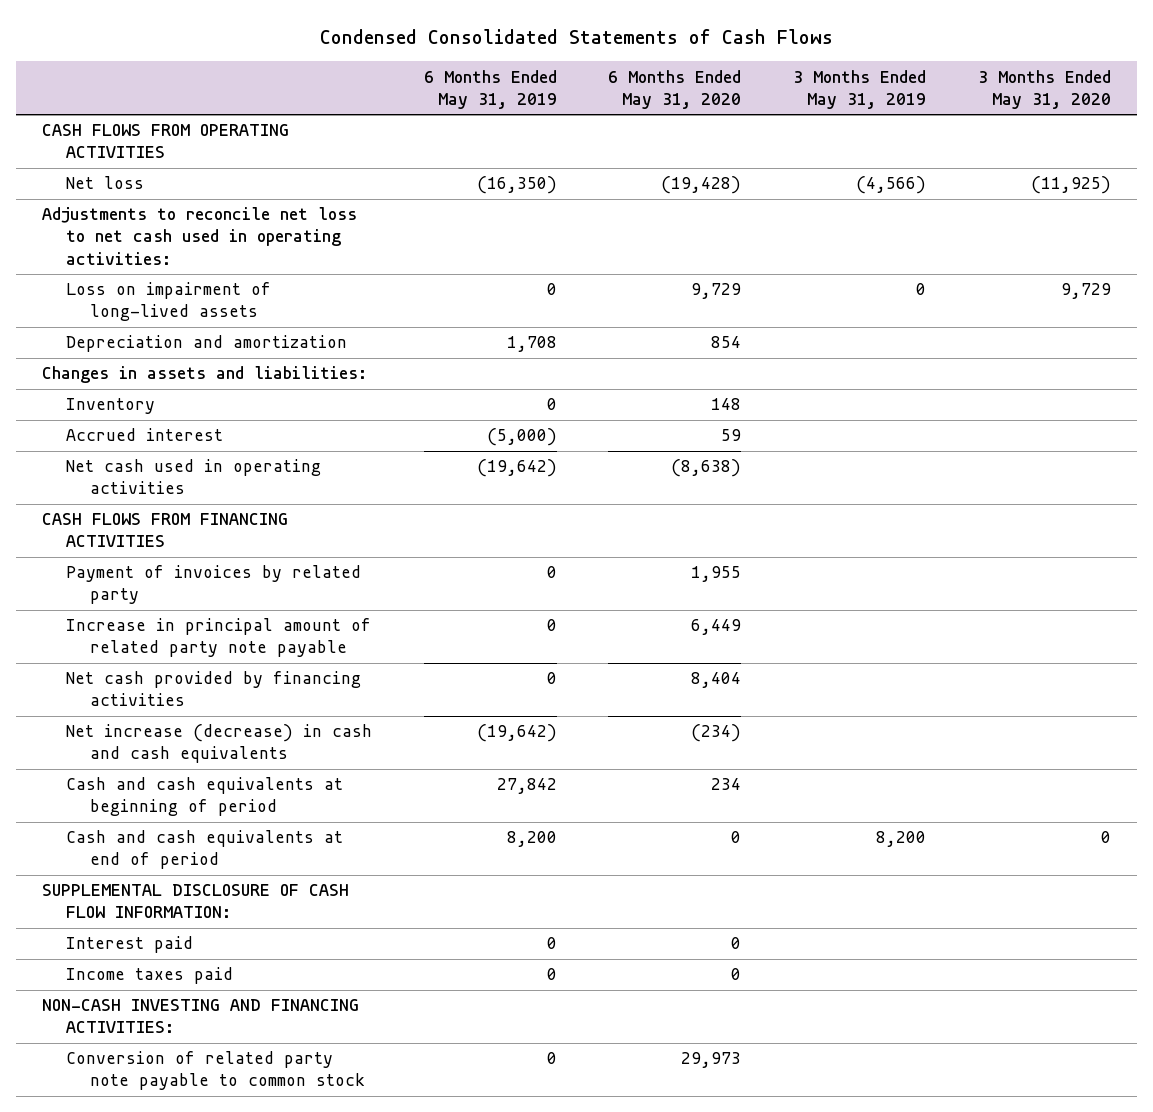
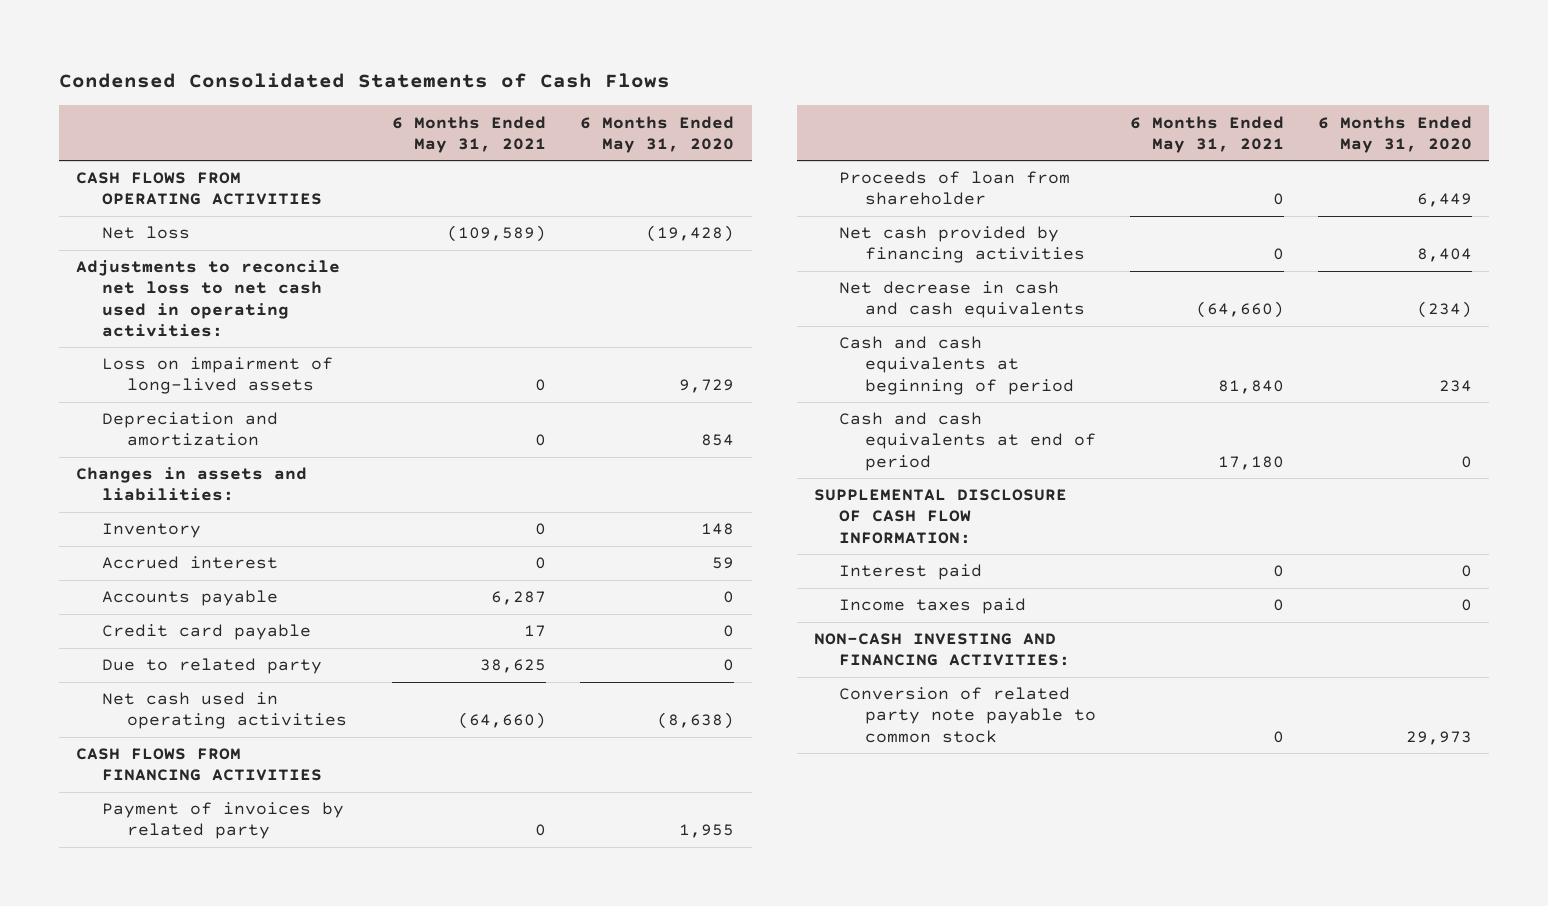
[423,69,557,109] 6 Months Ended May 31, 2019 -> none
[793,69,927,109] 3 Months Ended May 31, 2019 -> none
[978,69,1112,109] 3 Months Ended May 31, 2020 -> none
none -> [392,115,547,153] 6 Months Ended May 31, 2021
none -> [101,590,278,607] Accounts payable
none -> [101,624,311,641] Credit card payable
none -> [101,658,322,675] Due to related party
[65,618,371,658] Increase in principal amount of related party note payable -> [839,171,1071,206] Proceeds of loan from shareholder
[65,724,372,764] Net increase (decrease) in cash and cash equivalents -> [839,281,1085,319] Net decrease in cash and cash equivalents

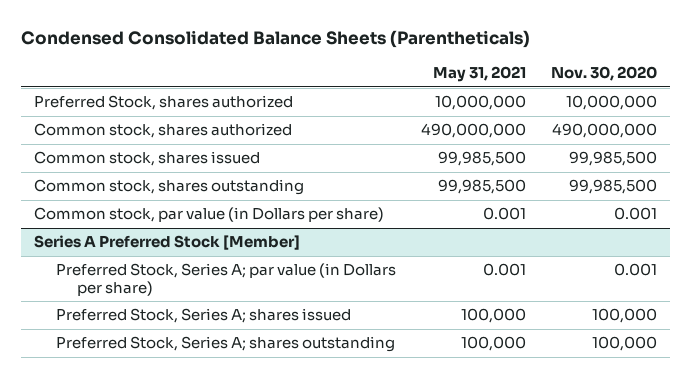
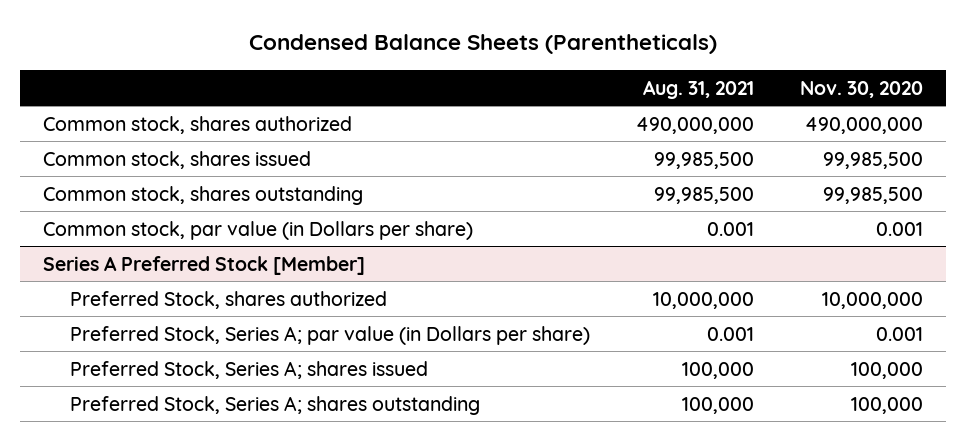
[21,30,531,49] Condensed Consolidated Balance Sheets (Parentheticals) -> [249,34,718,55] Condensed Balance Sheets (Parentheticals)
[432,66,526,83] May 31, 2021 -> none
none -> [642,79,754,99] Aug. 31, 2021
[33,95,293,111] Preferred Stock, shares authorized -> none
none -> [69,290,387,309] Preferred Stock, shares authorized

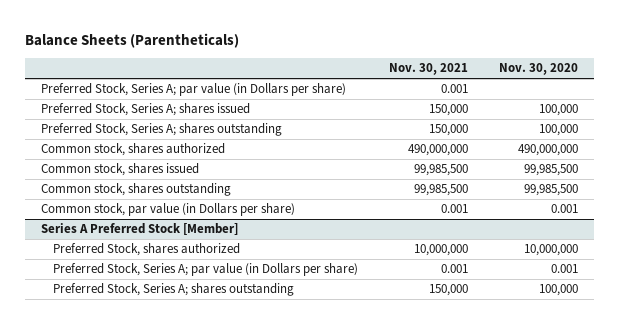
[249,34,718,55] Condensed Balance Sheets (Parentheticals) -> [25,33,240,49] Balance Sheets (Parentheticals)
[642,79,754,99] Aug. 31, 2021 -> none
none -> [389,63,469,76] Nov. 30, 2021
none -> [40,83,346,97] Preferred Stock, Series A; par value (in Dollars per share)
none -> [40,103,250,117] Preferred Stock, Series A; shares issued
none -> [40,123,282,137] Preferred Stock, Series A; shares outstanding
[69,360,428,379] Preferred Stock, Series A; shares issued -> none

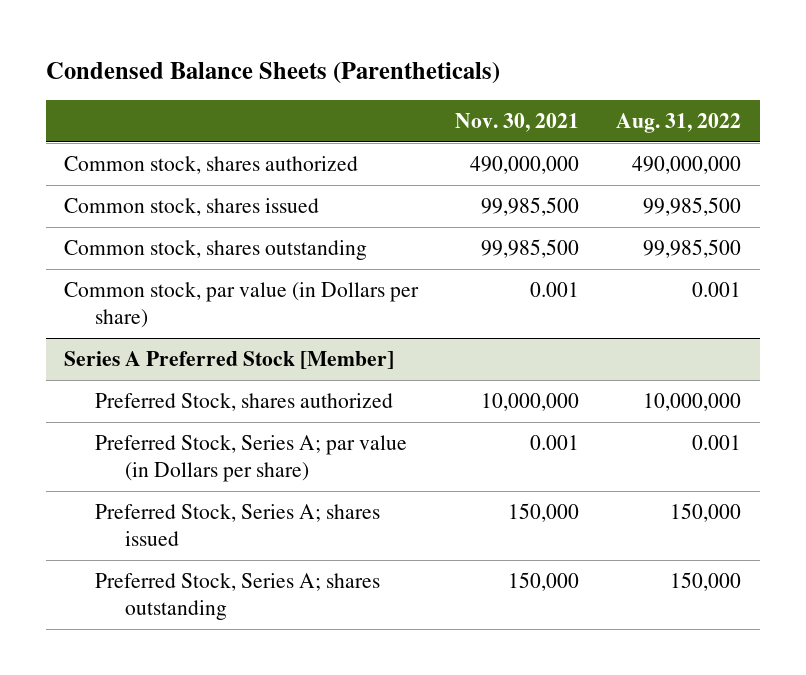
[25,33,240,49] Balance Sheets (Parentheticals) -> [45,61,500,84] Condensed Balance Sheets (Parentheticals)
[499,63,579,76] Nov. 30, 2020 -> none
none -> [616,113,742,134] Aug. 31, 2022
[40,83,346,97] Preferred Stock, Series A; par value (in Dollars per share) -> none
[40,103,250,117] Preferred Stock, Series A; shares issued -> none
[40,123,282,137] Preferred Stock, Series A; shares outstanding -> none
none -> [94,503,380,547] Preferred Stock, Series A; shares issued

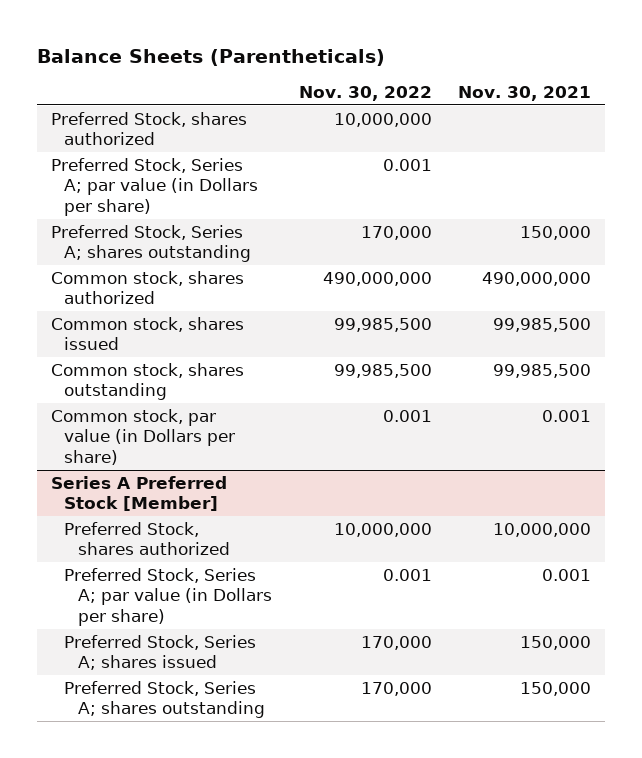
[45,61,500,84] Condensed Balance Sheets (Parentheticals) -> [37,49,386,67] Balance Sheets (Parentheticals)
[616,113,742,134] Aug. 31, 2022 -> none
none -> [298,86,432,102] Nov. 30, 2022
none -> [50,111,247,146] Preferred Stock, shares authorized
none -> [50,157,259,217] Preferred Stock, Series A; par value (in Dollars per share)
none -> [50,224,252,263] Preferred Stock, Series A; shares outstanding

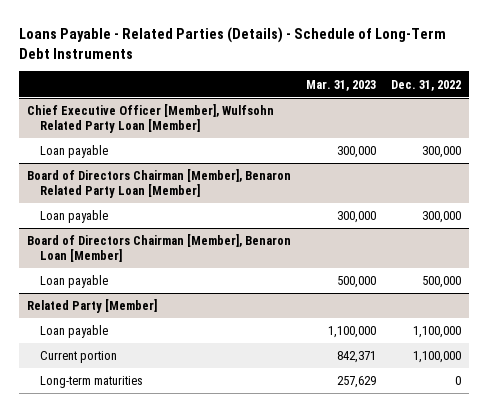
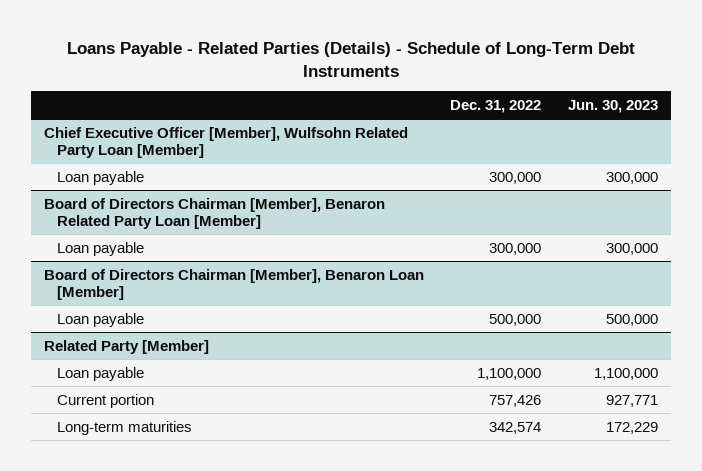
[306,79,377,91] Mar. 31, 2023 -> none
none -> [568,100,659,114] Jun. 30, 2023
[413,351,462,364] 1,100,000 -> [489,394,542,407] 757,426
[455,376,462,386] 0 -> [489,421,542,434] 342,574

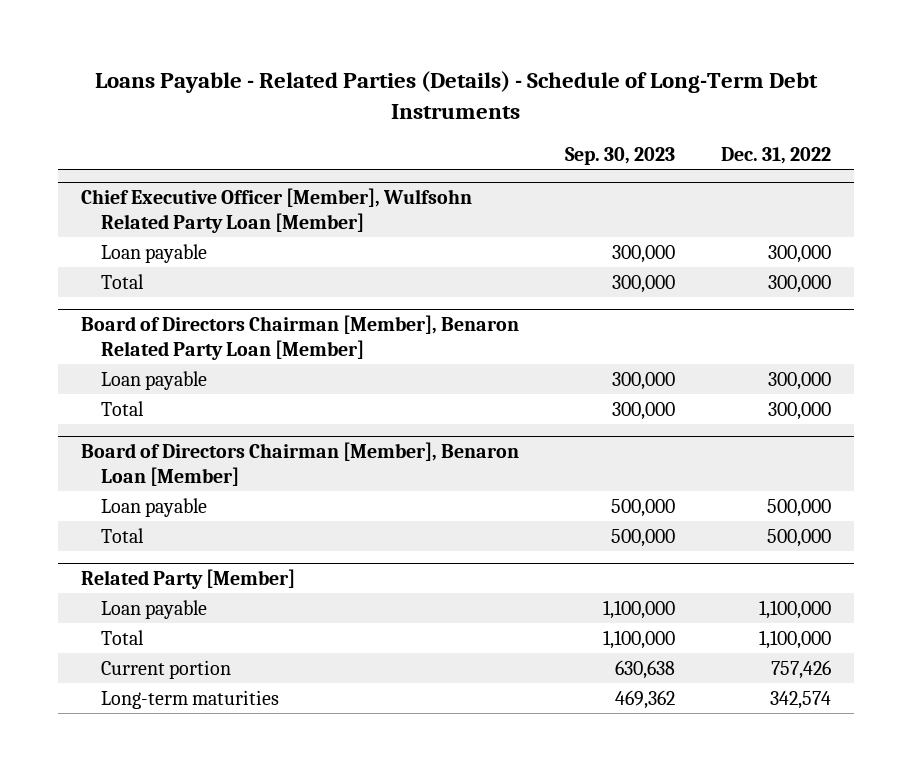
[568,100,659,114] Jun. 30, 2023 -> none
none -> [564,146,675,165] Sep. 30, 2023
none -> [100,273,144,289] Total
none -> [100,400,144,416] Total
none -> [100,527,144,543] Total
none -> [100,629,144,645] Total

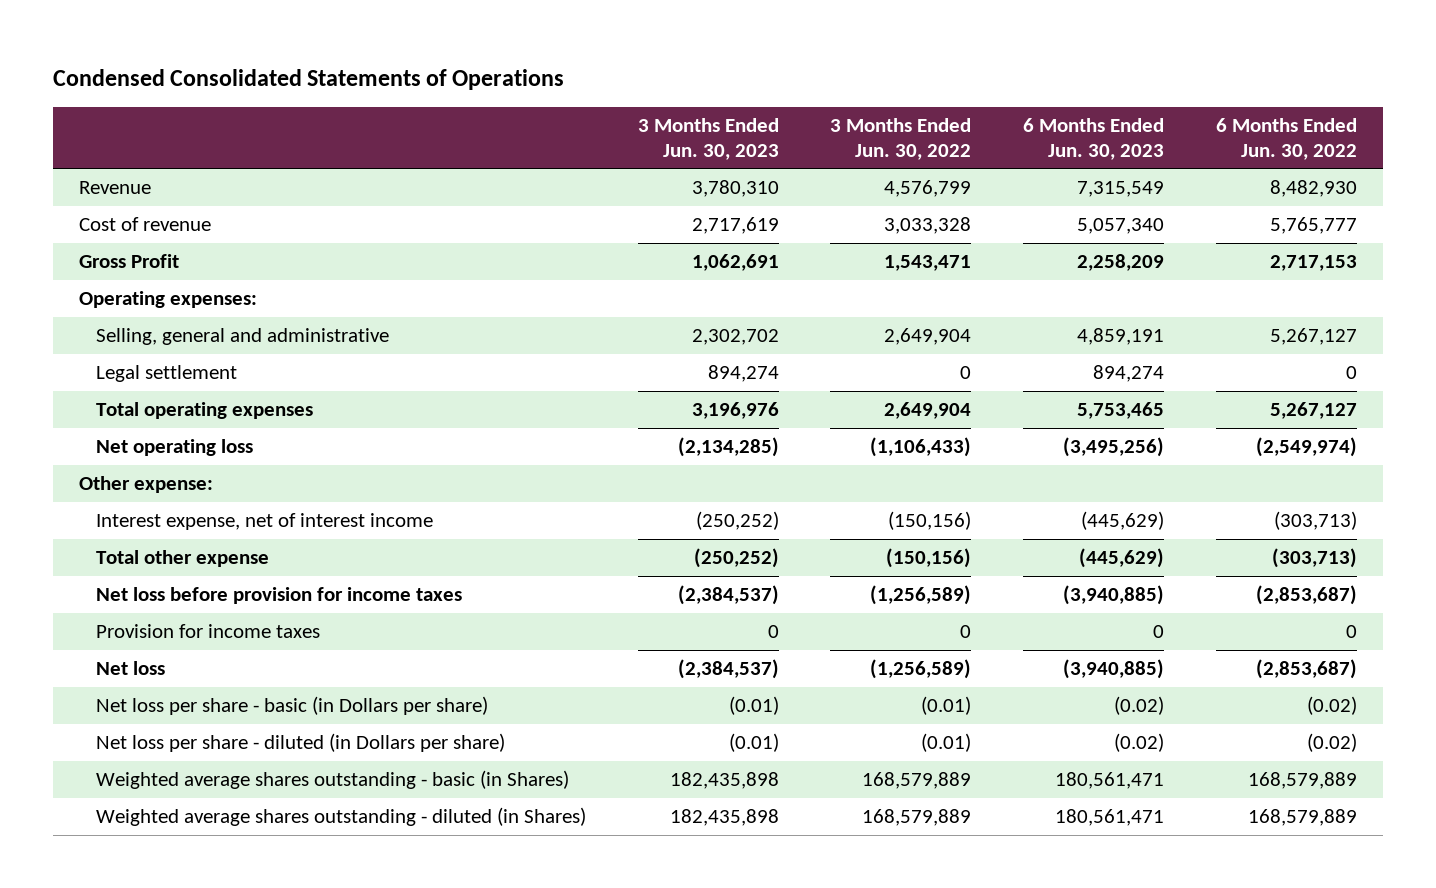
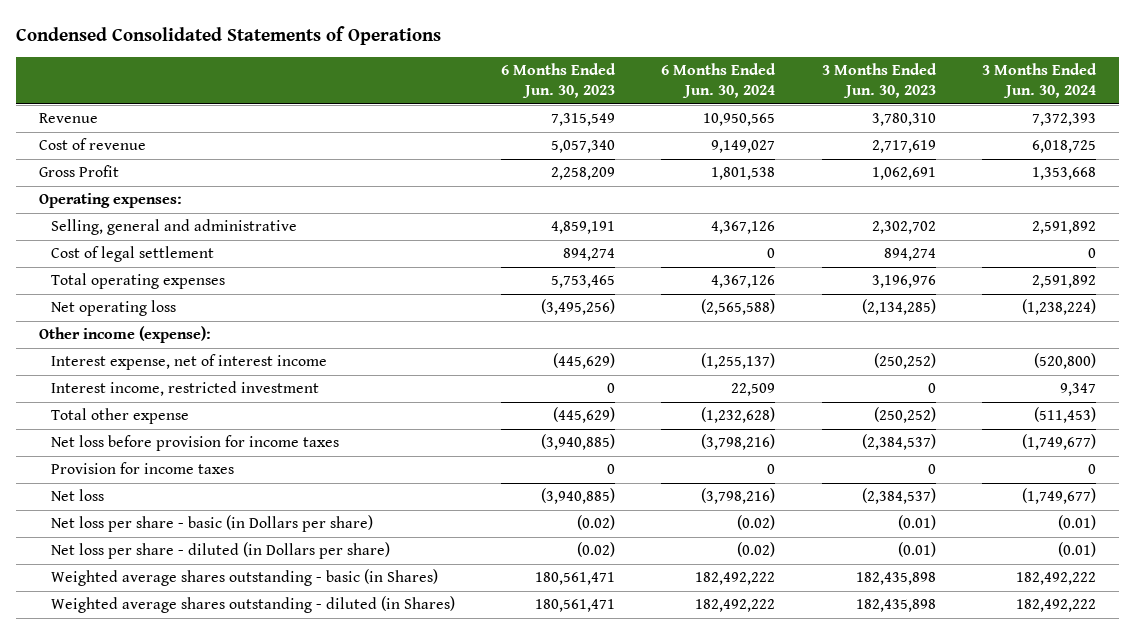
[830,118,972,160] 3 Months Ended Jun. 30, 2022 -> none
[1216,118,1358,160] 6 Months Ended Jun. 30, 2022 -> none
none -> [661,63,777,99] 6 Months Ended Jun. 30, 2024
none -> [982,63,1098,99] 3 Months Ended Jun. 30, 2024
[95,365,237,383] Legal settlement -> [50,246,214,263] Cost of legal settlement
[79,476,214,494] Other expense: -> [38,326,211,344] Other income (expense):
none -> [50,381,319,397] Interest income, restricted investment

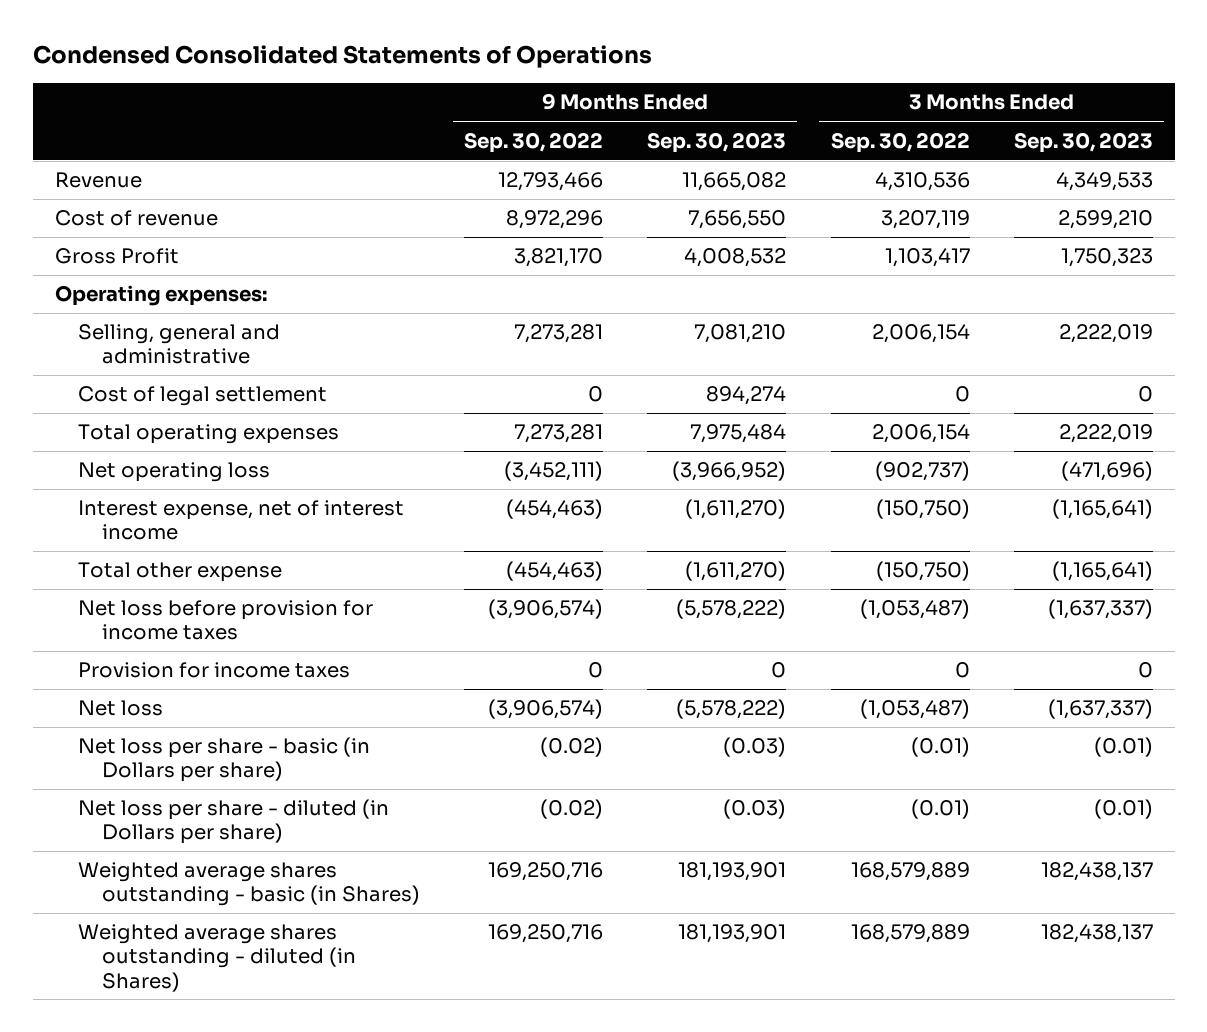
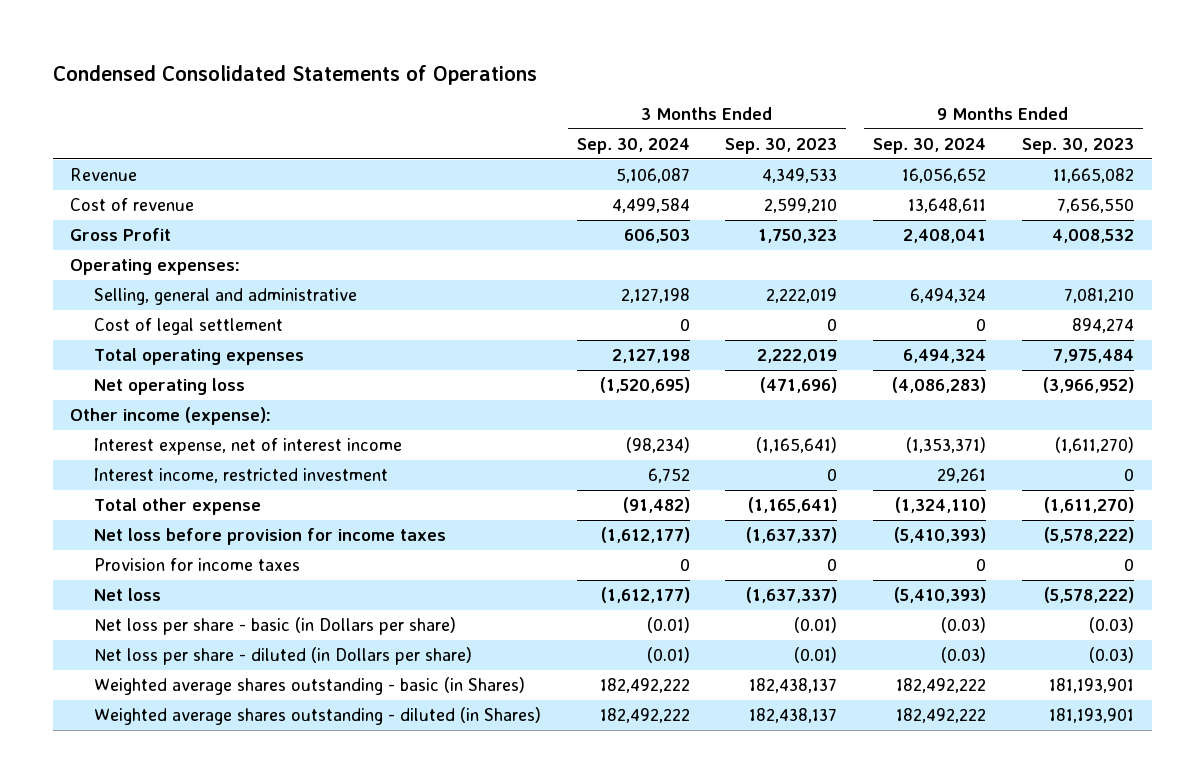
[464,131,604,153] Sep. 30, 2022 -> none
[830,131,970,153] Sep. 30, 2022 -> none
none -> [576,138,690,155] Sep. 30, 2024
none -> [873,138,987,155] Sep. 30, 2024
none -> [70,407,272,426] Other income (expense):
none -> [94,468,389,484] Interest income, restricted investment

